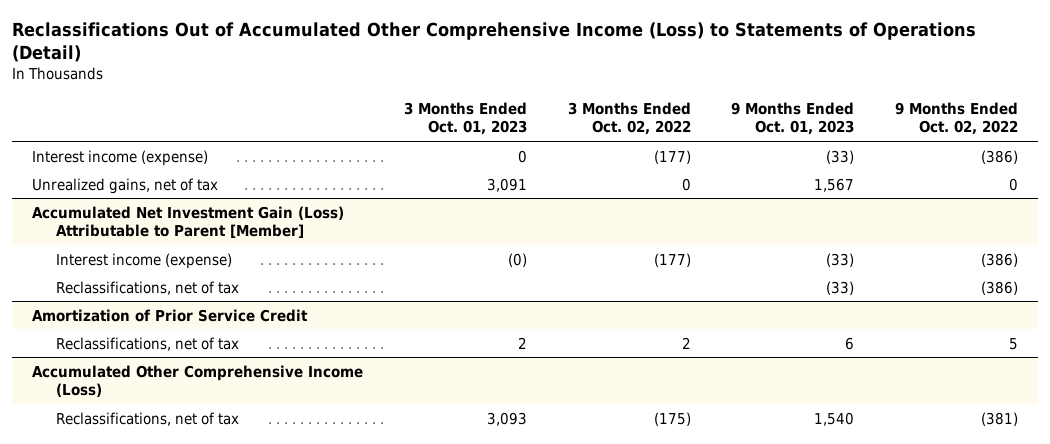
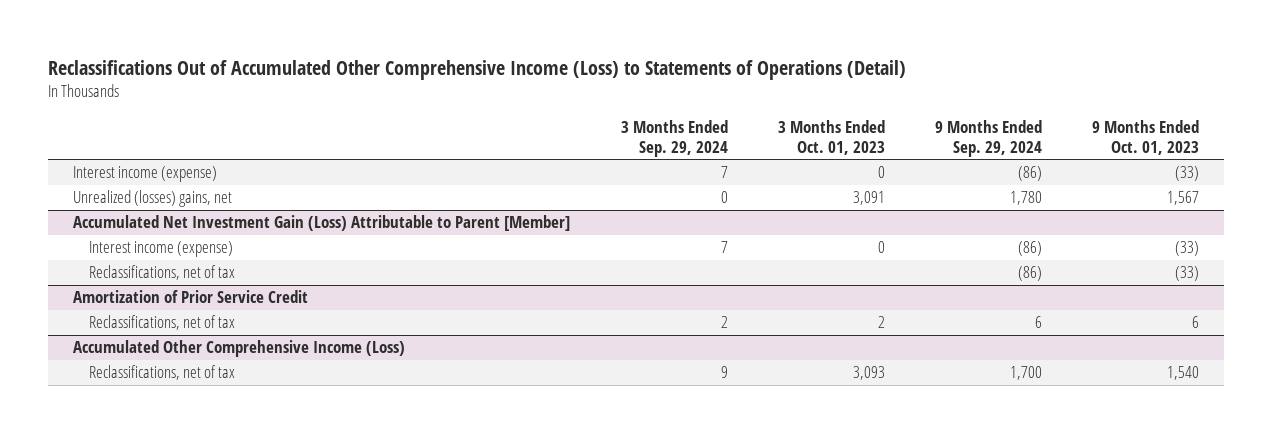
[567,102,691,136] 3 Months Ended Oct. 02, 2022 -> none
[894,102,1018,136] 9 Months Ended Oct. 02, 2022 -> none
none -> [620,119,728,157] 3 Months Ended Sep. 29, 2024
none -> [934,119,1042,157] 9 Months Ended Sep. 29, 2024
[32,177,219,194] Unrealized gains, net of tax -> [73,190,233,208] Unrealized (losses) gains, net
[508,252,528,267] (0) -> [877,241,885,254] 0

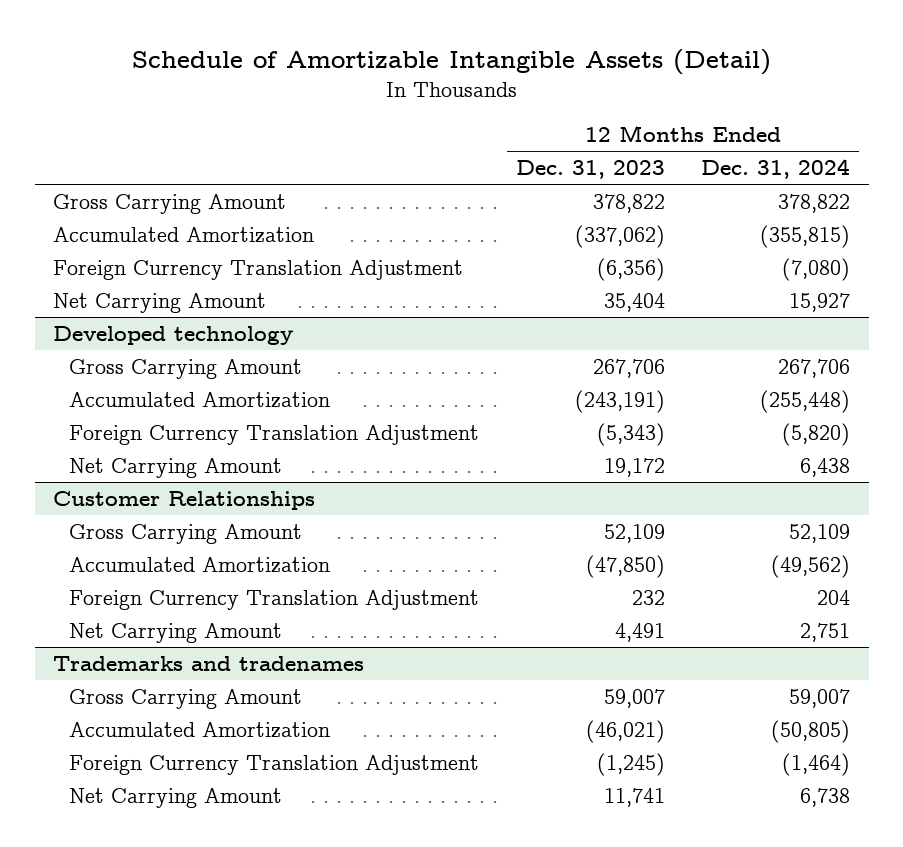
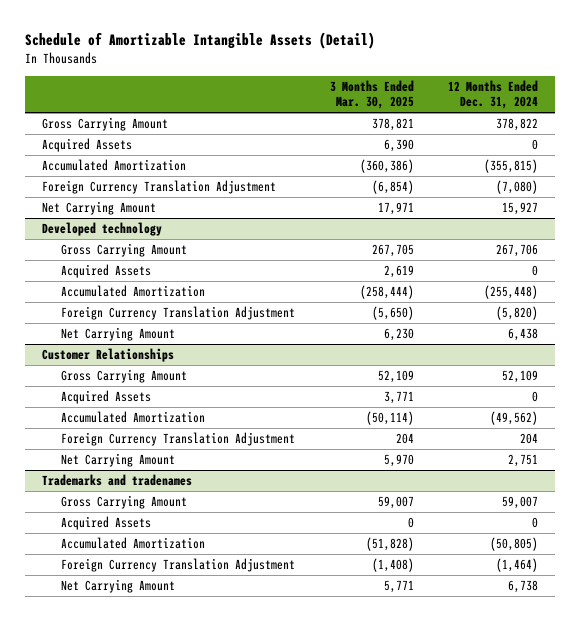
[515,160,665,180] Dec. 31, 2023 -> none
none -> [329,80,414,110] 3 Months Ended Mar. 30, 2025
none -> [42,137,133,152] Acquired Assets
none -> [61,263,152,278] Acquired Assets
none -> [61,389,152,404] Acquired Assets
none -> [61,515,152,530] Acquired Assets

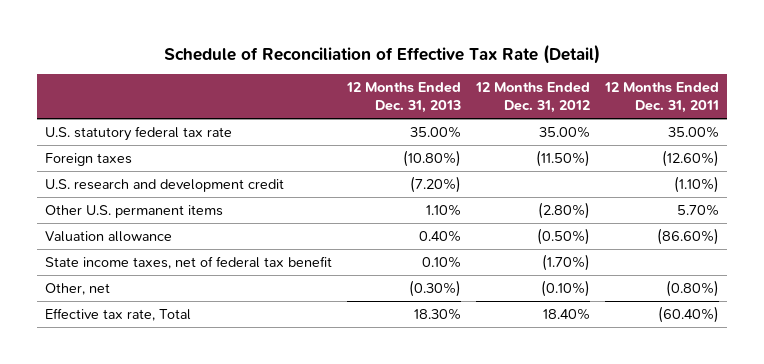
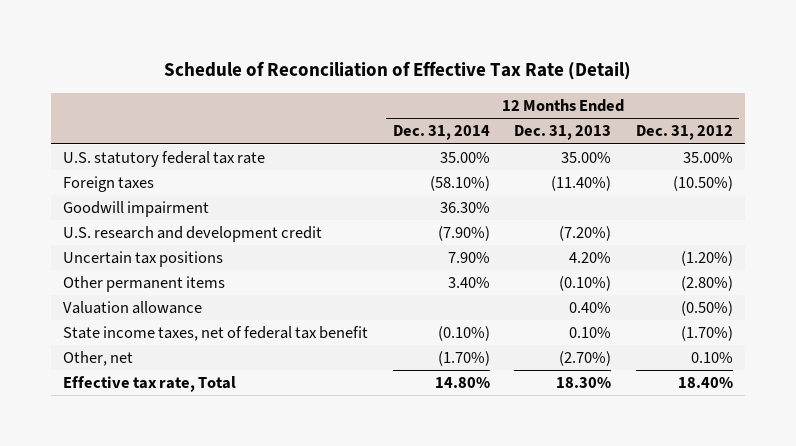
[604,82,720,114] 12 Months Ended Dec. 31, 2011 -> none
none -> [392,125,490,141] Dec. 31, 2014
[402,149,461,167] (10.80%) -> [551,176,612,192] (11.40%)
[536,149,591,167] (11.50%) -> [672,176,733,192] (10.50%)
none -> [63,201,210,218] Goodwill impairment
none -> [63,251,224,268] Uncertain tax positions
[44,204,223,218] Other U.S. permanent items -> [63,276,226,293] Other permanent items
[425,203,461,216] 1.10% -> [559,276,612,292] (0.10%)
[408,279,461,297] (0.30%) -> [559,351,612,367] (2.70%)
[541,279,591,297] (0.10%) -> [690,352,733,364] 0.10%

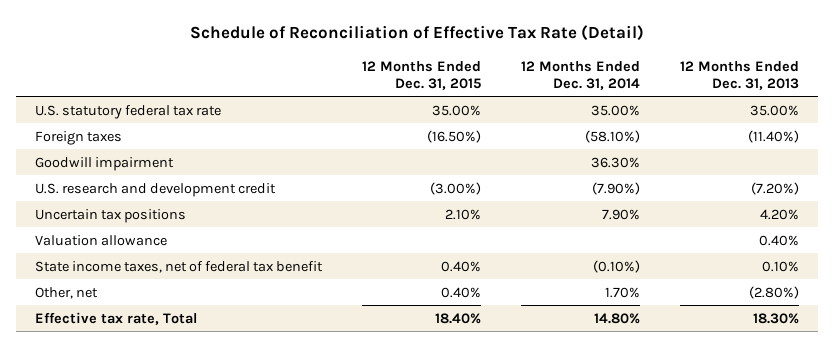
[635,125,733,141] Dec. 31, 2012 -> none
none -> [362,60,482,90] 12 Months Ended Dec. 31, 2015
[63,276,226,293] Other permanent items -> none
[437,351,490,367] (1.70%) -> [604,286,640,298] 1.70%
[559,351,612,367] (2.70%) -> [748,285,799,299] (2.80%)

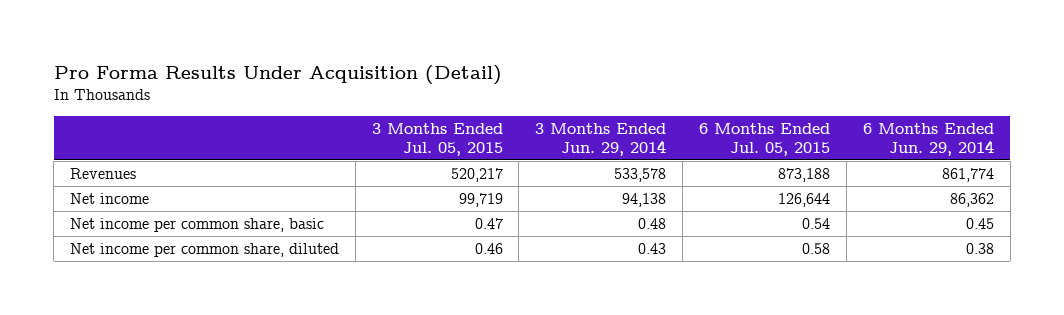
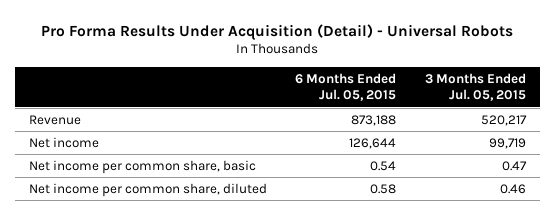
[53,64,502,85] Pro Forma Results Under Acquisition (Detail) -> [41,23,514,40] Pro Forma Results Under Acquisition (Detail) - Universal Robots
[535,123,667,157] 3 Months Ended Jun. 29, 2014 -> none
[862,123,994,157] 6 Months Ended Jun. 29, 2014 -> none
[69,167,136,179] Revenues -> [29,114,82,125] Revenue

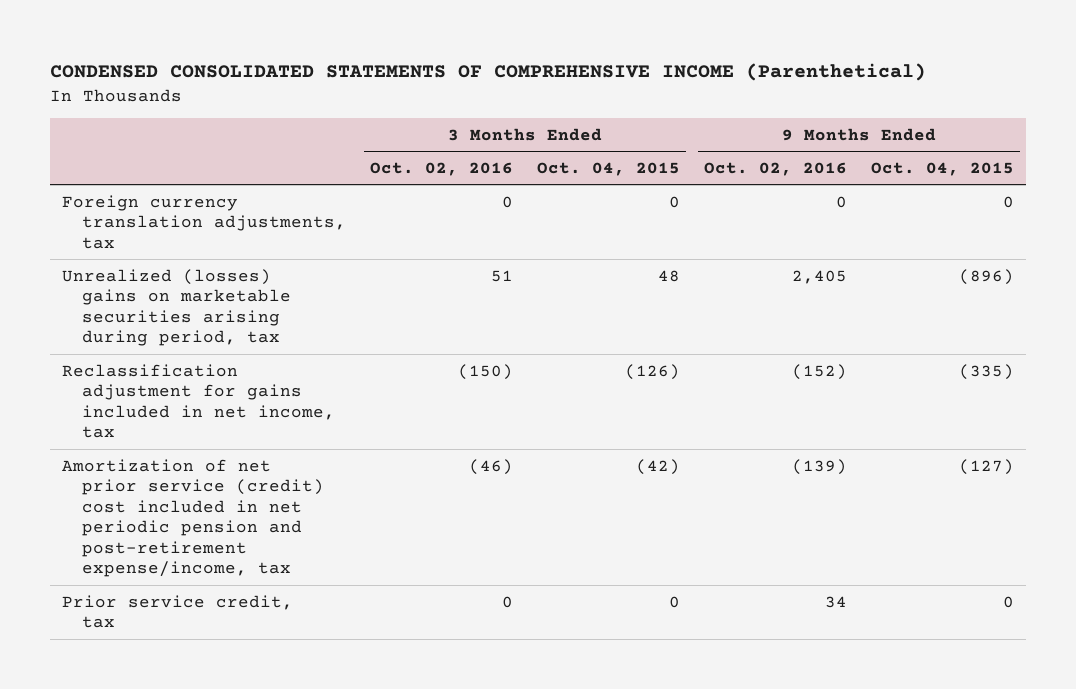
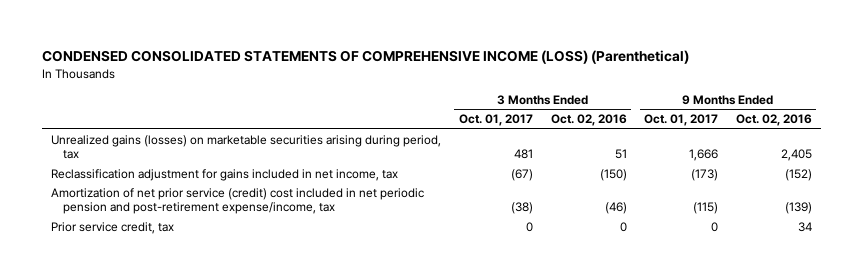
[50,63,927,82] CONDENSED CONSOLIDATED STATEMENTS OF COMPREHENSIVE INCOME (Parenthetical) -> [42,50,690,65] CONDENSED CONSOLIDATED STATEMENTS OF COMPREHENSIVE INCOME (LOSS) (Parenthetical)
[537,161,681,176] Oct. 04, 2015 -> none
[870,161,1014,176] Oct. 04, 2015 -> none
none -> [458,114,533,127] Oct. 01, 2017
none -> [644,114,719,127] Oct. 01, 2017
[62,194,347,249] Foreign currency translation adjustments, tax -> none
[62,268,292,347] Unrealized (losses) gains on marketable securities arising during period, tax -> [51,135,442,160] Unrealized gains (losses) on marketable securities arising during period, tax

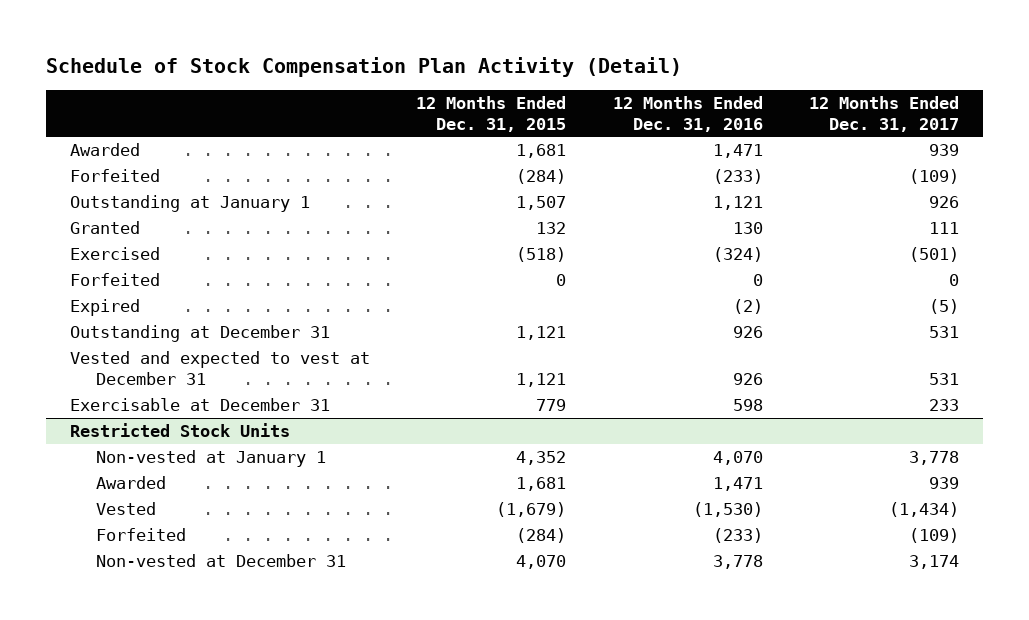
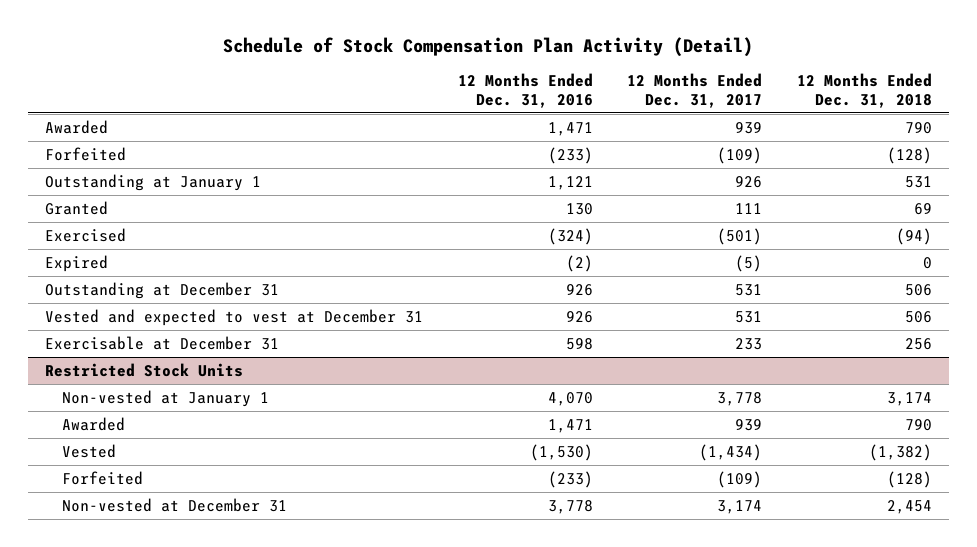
[416,95,567,132] 12 Months Ended Dec. 31, 2015 -> none
none -> [796,73,932,109] 12 Months Ended Dec. 31, 2018
[69,273,160,287] Forfeited -> none

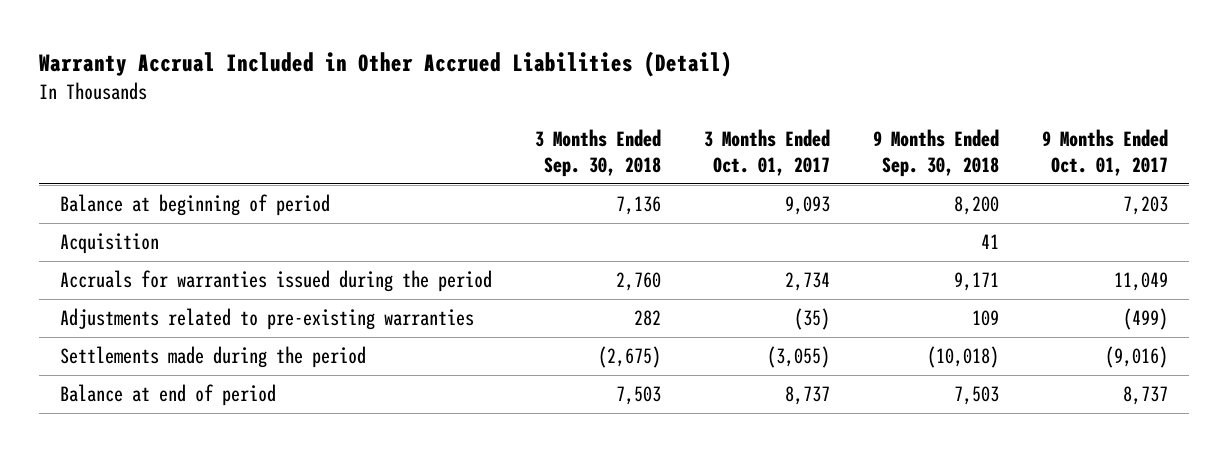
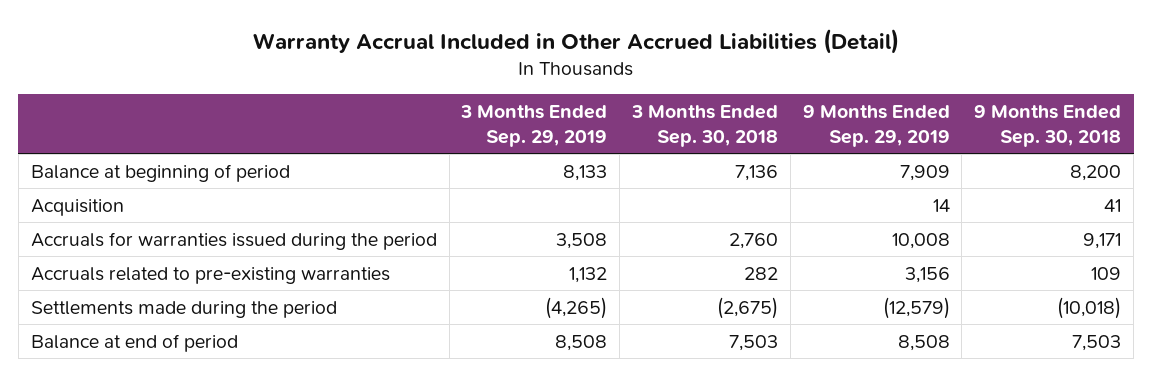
[704,128,831,177] 3 Months Ended Oct. 01, 2017 -> none
[1041,128,1168,177] 9 Months Ended Oct. 01, 2017 -> none
none -> [460,104,608,147] 3 Months Ended Sep. 29, 2019
none -> [802,104,950,147] 9 Months Ended Sep. 29, 2019
[60,308,475,331] Adjustments related to pre-existing warranties -> [30,266,390,284] Accruals related to pre-existing warranties

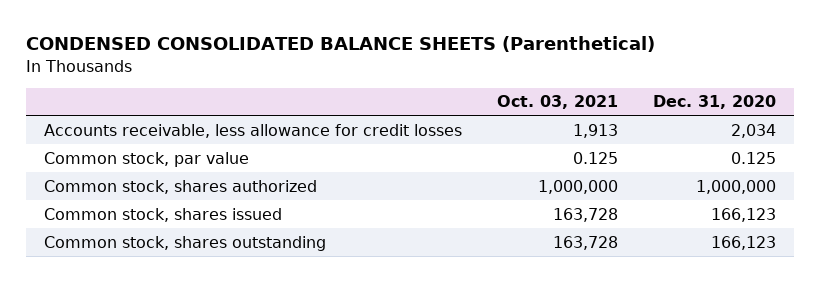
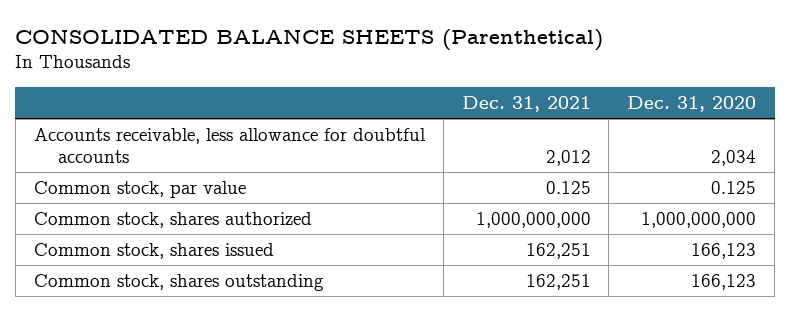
[25,36,655,53] CONDENSED CONSOLIDATED BALANCE SHEETS (Parenthetical) -> [15,28,604,51] CONSOLIDATED BALANCE SHEETS (Parenthetical)
[496,95,618,110] Oct. 03, 2021 -> none
none -> [461,95,591,112] Dec. 31, 2021
[43,123,462,138] Accounts receivable, less allowance for credit losses -> [33,127,426,164] Accounts receivable, less allowance for doubtful accounts
[696,179,777,194] 1,000,000 -> [641,211,757,228] 1,000,000,000

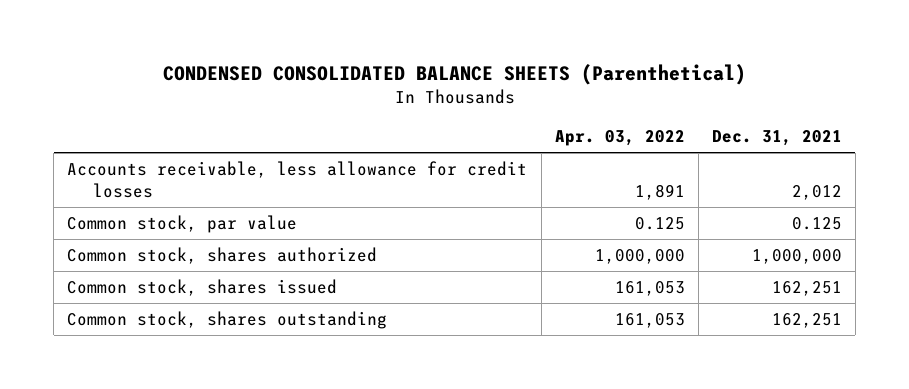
[15,28,604,51] CONSOLIDATED BALANCE SHEETS (Parenthetical) -> [162,64,746,86] CONDENSED CONSOLIDATED BALANCE SHEETS (Parenthetical)
[627,95,757,112] Dec. 31, 2020 -> none
none -> [554,130,685,147] Apr. 03, 2022
[33,127,426,164] Accounts receivable, less allowance for doubtful accounts -> [67,160,528,198] Accounts receivable, less allowance for credit losses
[475,211,591,228] 1,000,000,000 -> [751,248,842,264] 1,000,000

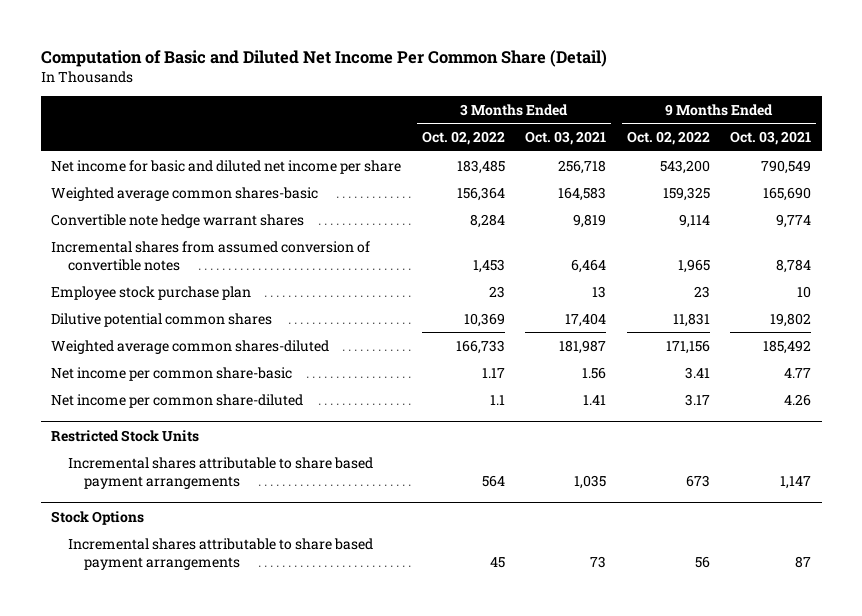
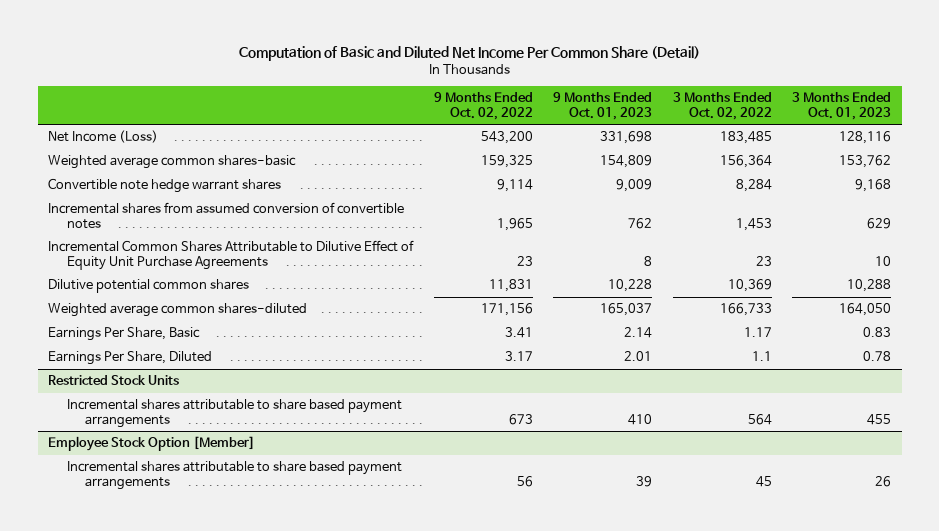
[525,131,607,146] Oct. 03, 2021 -> none
[730,131,812,146] Oct. 03, 2021 -> none
none -> [553,92,653,121] 9 Months Ended Oct. 01, 2023
none -> [792,92,892,121] 3 Months Ended Oct. 01, 2023
[51,159,402,174] Net income for basic and diluted net income per share -> [47,130,158,144] Net Income (Loss)
[51,285,252,300] Employee stock purchase plan -> [47,240,414,271] Incremental Common Shares Attributable to Dilutive Effect of Equity Unit Purchase Agreements
[51,366,293,381] Net income per common share-basic -> [47,327,200,342] Earnings Per Share, Basic
[51,393,304,408] Net income per common share-diluted -> [47,351,212,366] Earnings Per Share, Diluted
[51,510,145,525] Stock Options -> [47,436,255,452] Employee Stock Option [Member]

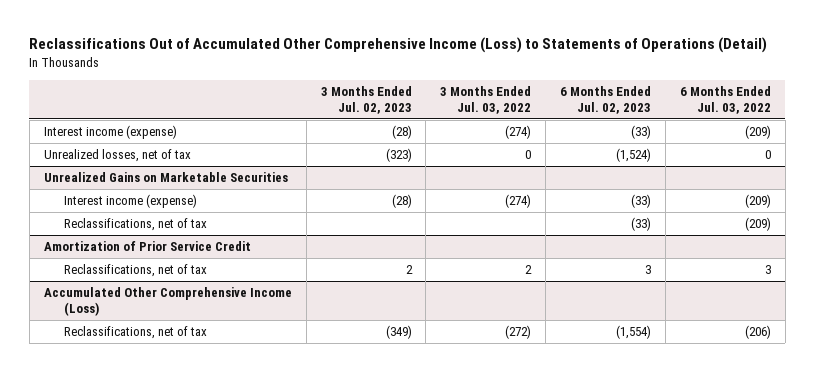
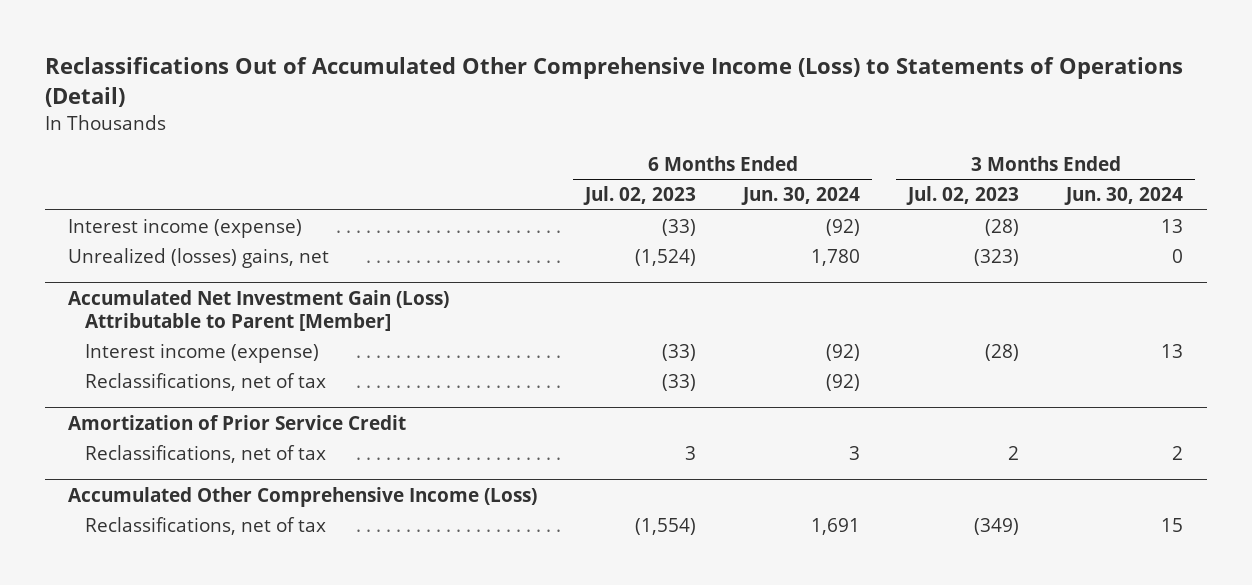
[440,85,532,114] 3 Months Ended Jul. 03, 2022 -> none
[679,85,771,114] 6 Months Ended Jul. 03, 2022 -> none
none -> [741,187,861,206] Jun. 30, 2024
none -> [1064,187,1184,206] Jun. 30, 2024
[43,149,191,163] Unrealized losses, net of tax -> [68,247,330,268] Unrealized (losses) gains, net
[43,172,288,183] Unrealized Gains on Marketable Securities -> [68,289,450,331] Accumulated Net Investment Gain (Loss) Attributable to Parent [Member]

